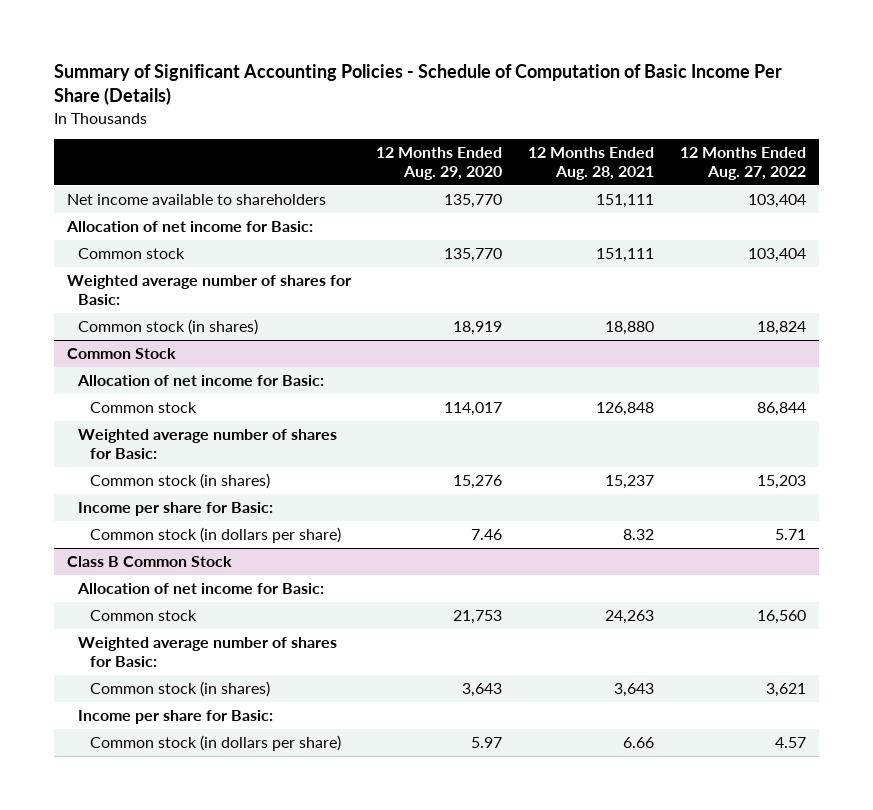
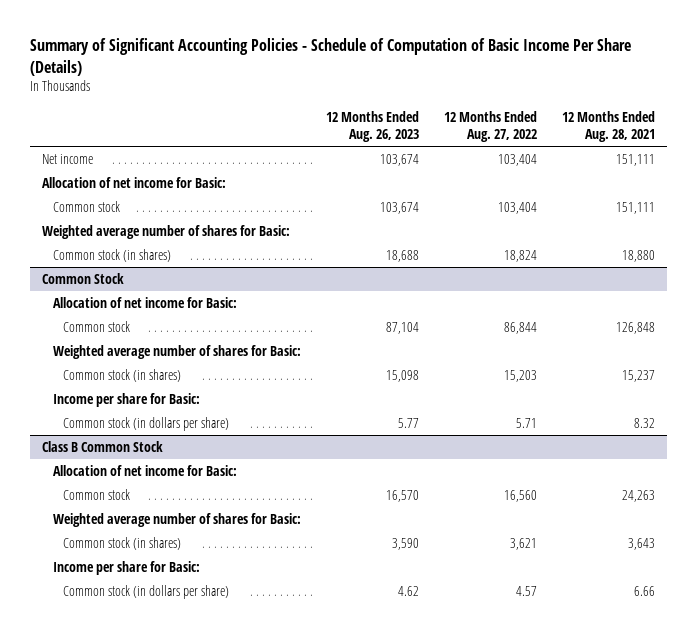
[376,147,503,181] 12 Months Ended Aug. 29, 2020 -> none
none -> [325,111,419,143] 12 Months Ended Aug. 26, 2023
[66,193,326,205] Net income available to shareholders -> [42,153,94,164] Net income

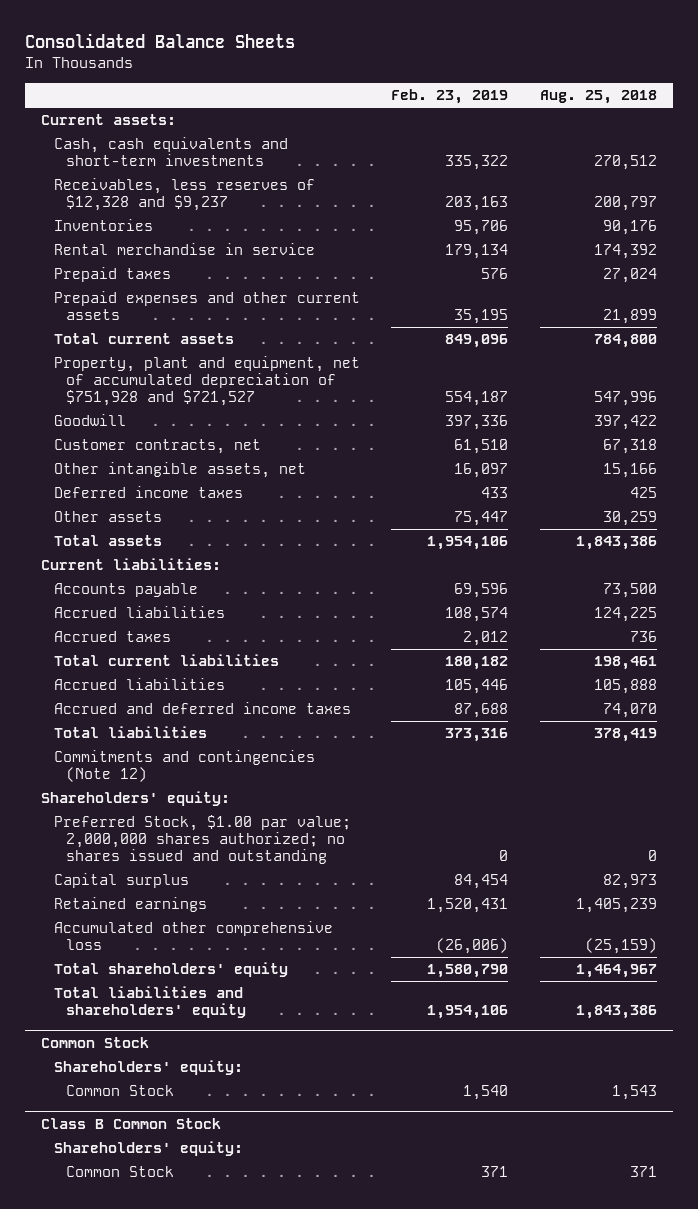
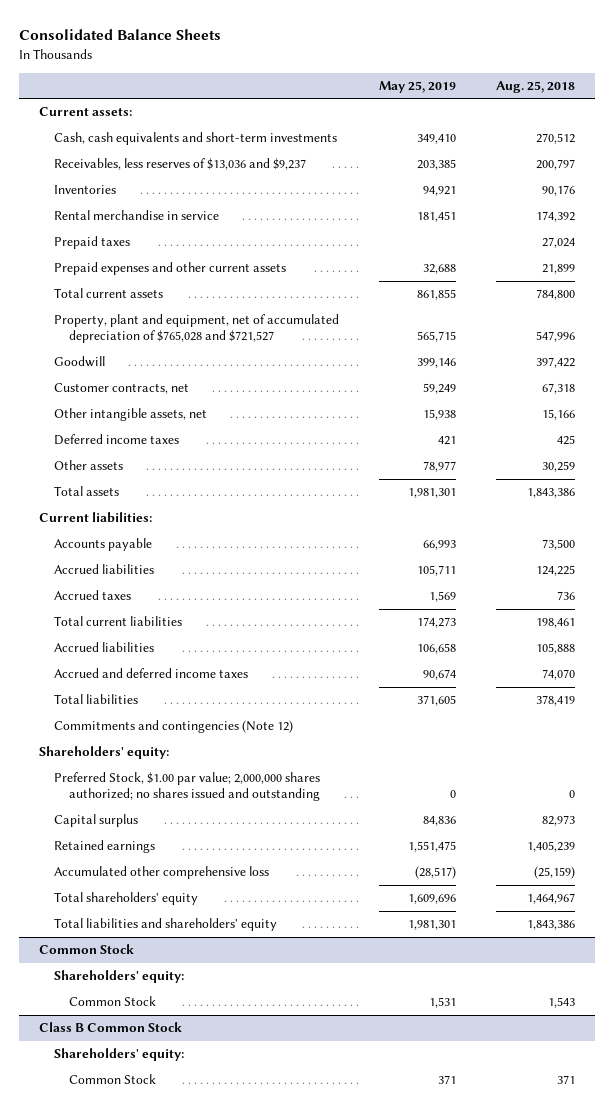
[391,89,509,105] Feb. 23, 2019 -> none
none -> [379,80,457,93] May 25, 2019
[53,178,315,212] Receivables, less reserves of $12,328 and $9,237 -> [54,158,307,171] Receivables, less reserves of $13,036 and $9,237
[53,356,360,407] Property, plant and equipment, net of accumulated depreciation of $751,928 and $721,527 -> [54,314,340,344] Property, plant and equipment, net of accumulated depreciation of $765,028 and $721,527

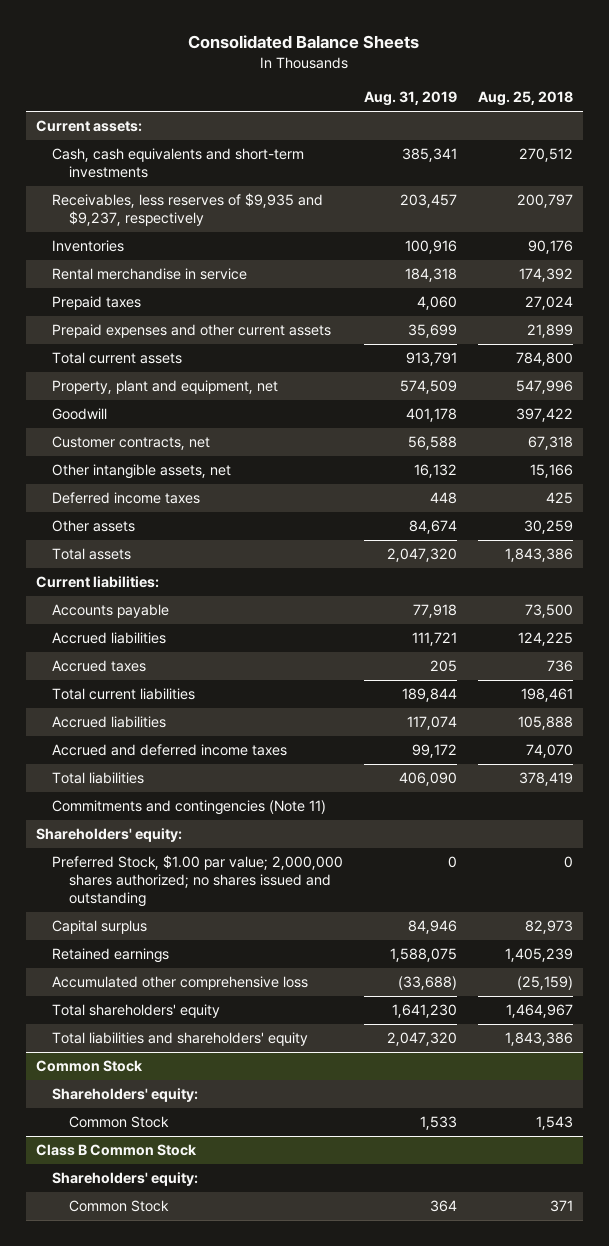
[379,80,457,93] May 25, 2019 -> none
none -> [364,91,458,107] Aug. 31, 2019
[54,158,307,171] Receivables, less reserves of $13,036 and $9,237 -> [52,193,324,227] Receivables, less reserves of $9,935 and $9,237, respectively
[54,314,340,344] Property, plant and equipment, net of accumulated depreciation of $765,028 and $721,527 -> [52,380,279,395] Property, plant and equipment, net
[54,720,294,734] Commitments and contingencies (Note 12) -> [52,800,327,816] Commitments and contingencies (Note 11)

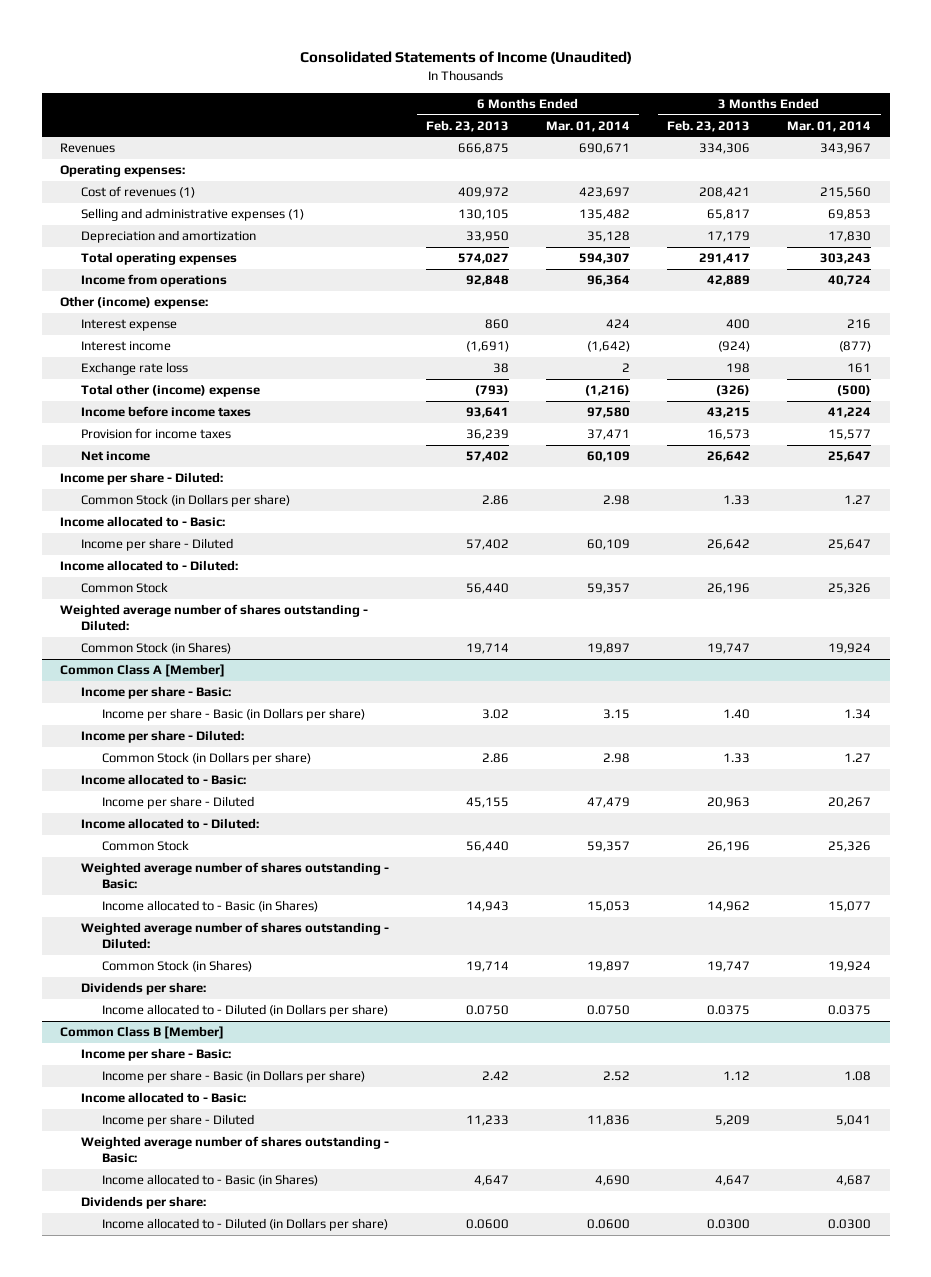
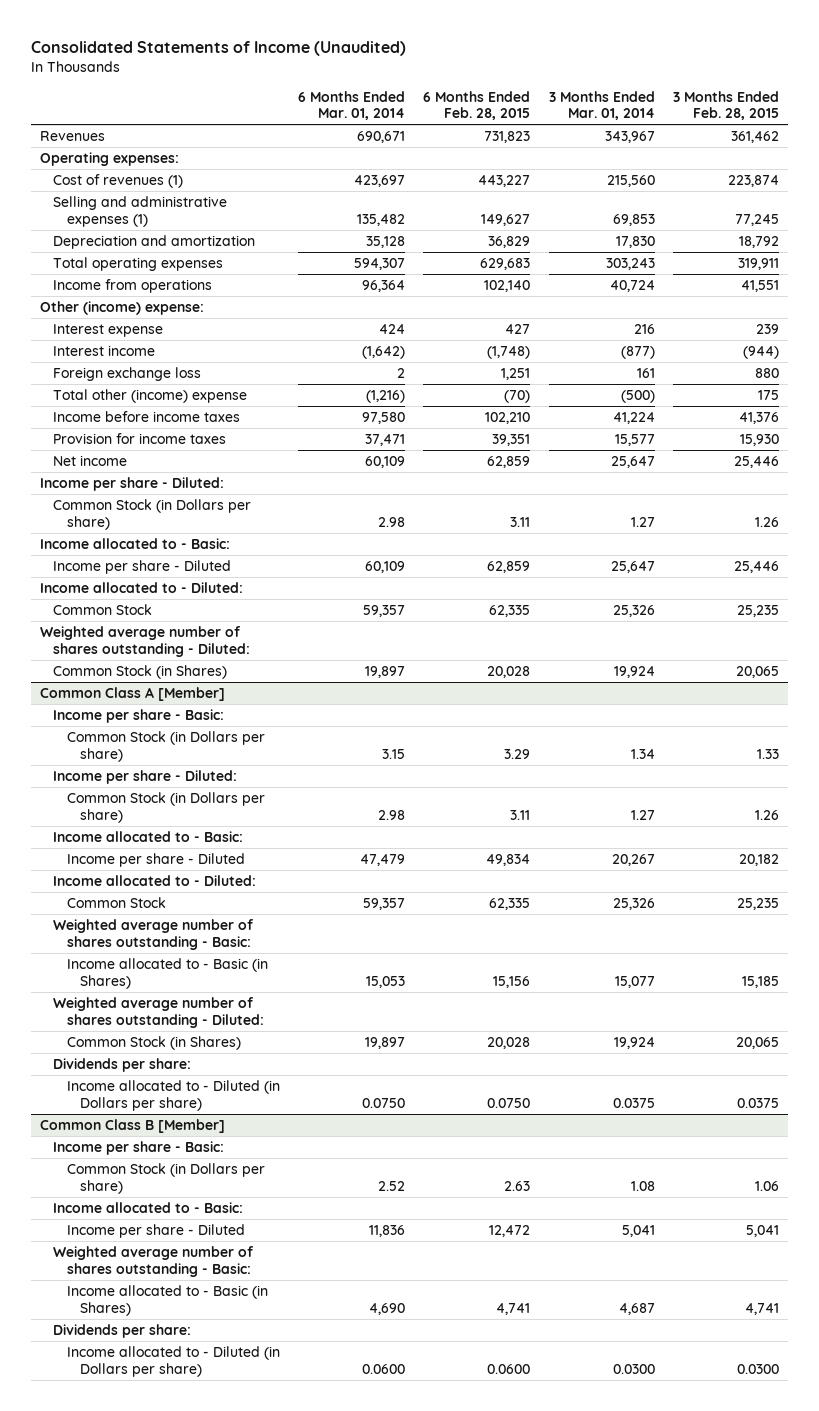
[426,119,510,132] Feb. 23, 2013 -> none
[667,119,751,132] Feb. 23, 2013 -> none
none -> [423,90,531,121] 6 Months Ended Feb. 28, 2015
none -> [672,90,779,121] 3 Months Ended Feb. 28, 2015
[81,362,189,376] Exchange rate loss -> [53,366,202,381] Foreign exchange loss
[102,708,366,722] Income per share - Basic (in Dollars per share) -> [66,730,265,762] Common Stock (in Dollars per share)
[102,1070,366,1084] Income per share - Basic (in Dollars per share) -> [66,1162,265,1194] Common Stock (in Dollars per share)

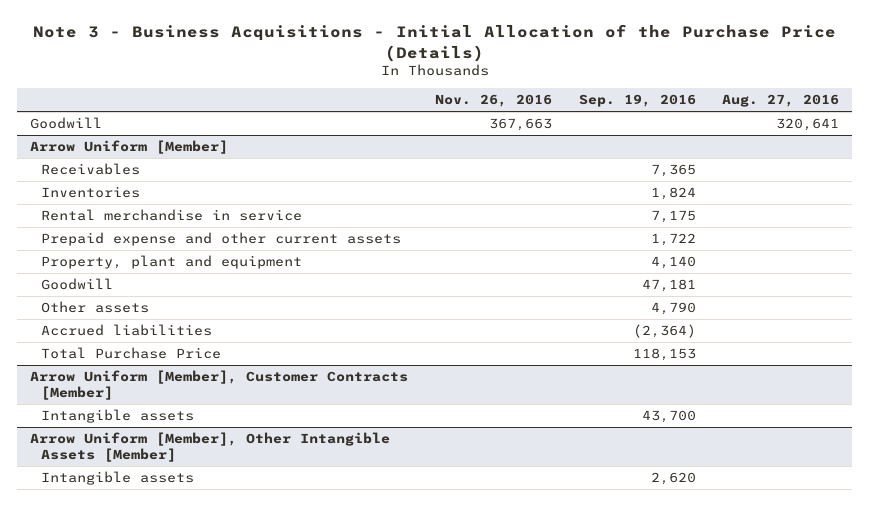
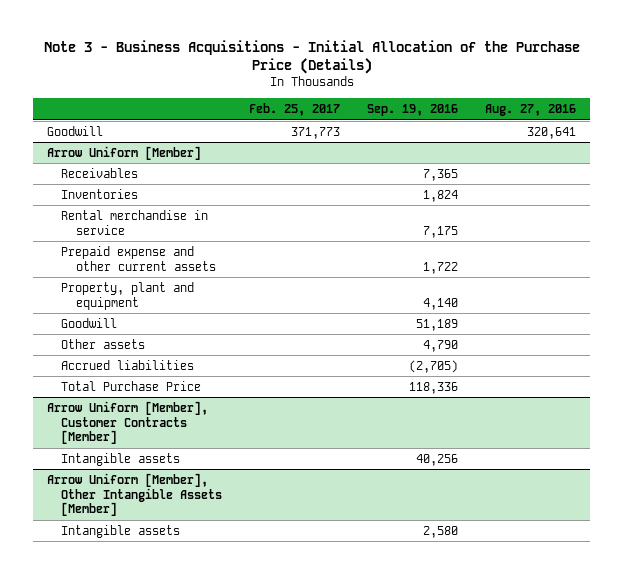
[435,94,553,108] Nov. 26, 2016 -> none
none -> [249,103,341,117] Feb. 25, 2017
[641,278,696,292] 47,181 -> [416,318,459,331] 51,189
[632,323,696,338] (2,364) -> [409,359,459,373] (2,705)
[632,347,696,361] 118,153 -> [409,381,459,394] 118,336
[641,409,696,423] 43,700 -> [416,453,459,466] 40,256
[650,471,696,485] 2,620 -> [423,525,459,538] 2,580

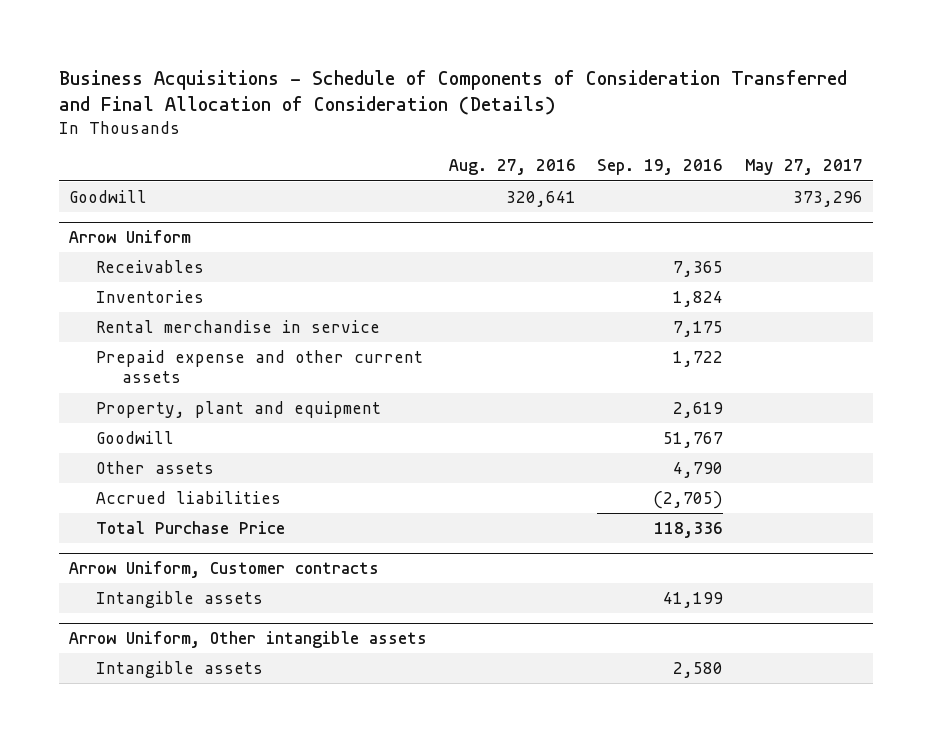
[43,39,580,75] Note 3 - Business Acquisitions - Initial Allocation of the Purchase Price (Details) -> [58,69,847,115] Business Acquisitions - Schedule of Components of Consideration Transferred and Final Allocation of Consideration (Details)
[249,103,341,117] Feb. 25, 2017 -> none
none -> [744,159,863,176] May 27, 2017
[46,145,201,160] Arrow Uniform [Member] -> [69,230,192,244] Arrow Uniform
[423,297,459,310] 4,140 -> [673,401,724,418] 2,619
[416,318,459,331] 51,189 -> [663,431,724,448] 51,767
[46,400,208,445] Arrow Uniform [Member], Customer Contracts [Member] -> [69,561,380,579] Arrow Uniform, Customer contracts
[416,453,459,466] 40,256 -> [663,591,724,608] 41,199
[46,472,223,517] Arrow Uniform [Member], Other Intangible Assets [Member] -> [69,631,428,649] Arrow Uniform, Other intangible assets

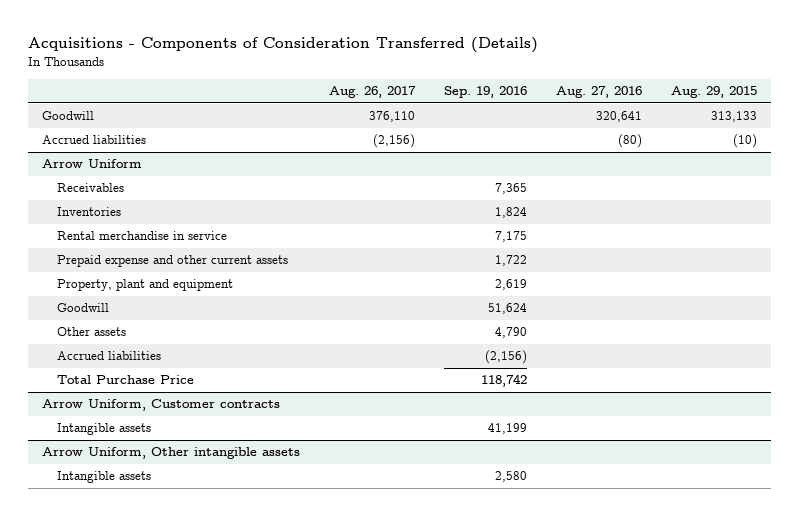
[58,69,847,115] Business Acquisitions - Schedule of Components of Consideration Transferred and Final Allocation of Consideration (Details) -> [27,37,538,54] Acquisitions - Components of Consideration Transferred (Details)
[744,159,863,176] May 27, 2017 -> none
none -> [329,86,417,99] Aug. 26, 2017
none -> [670,86,757,99] Aug. 29, 2015
none -> [42,135,147,145] Accrued liabilities
[663,431,724,448] 51,767 -> [487,303,527,315] 51,624
[653,490,724,509] (2,705) -> [484,350,527,365] (2,156)
[654,521,724,538] 118,336 -> [480,374,527,388] 118,742

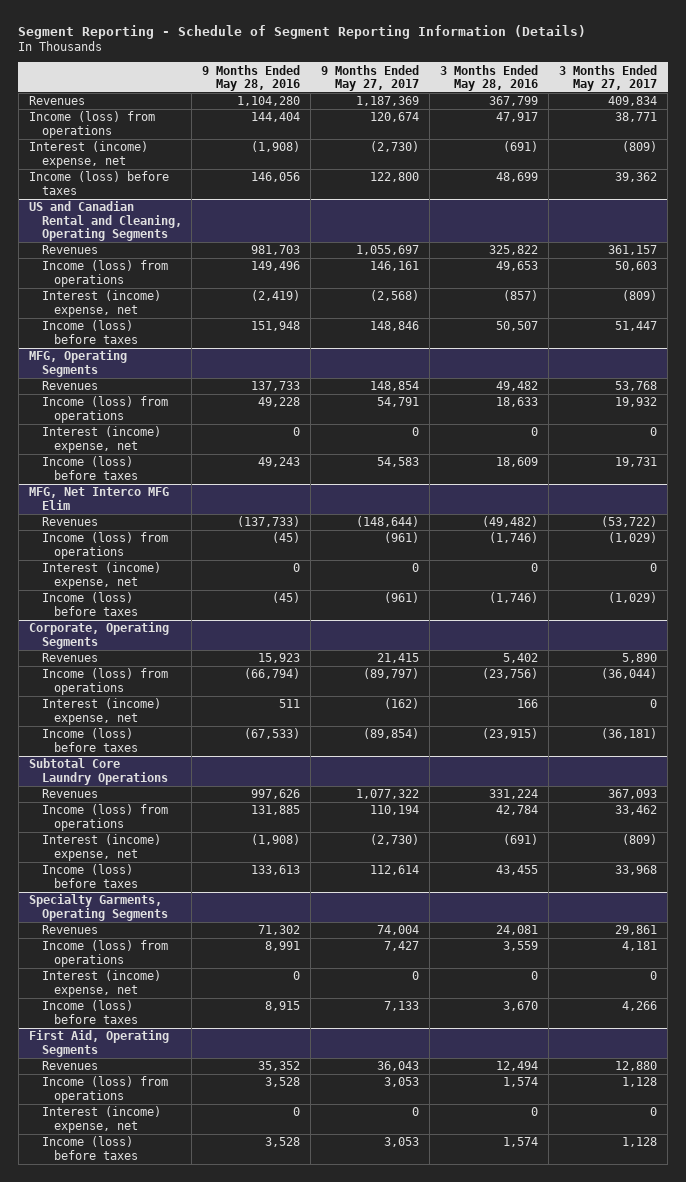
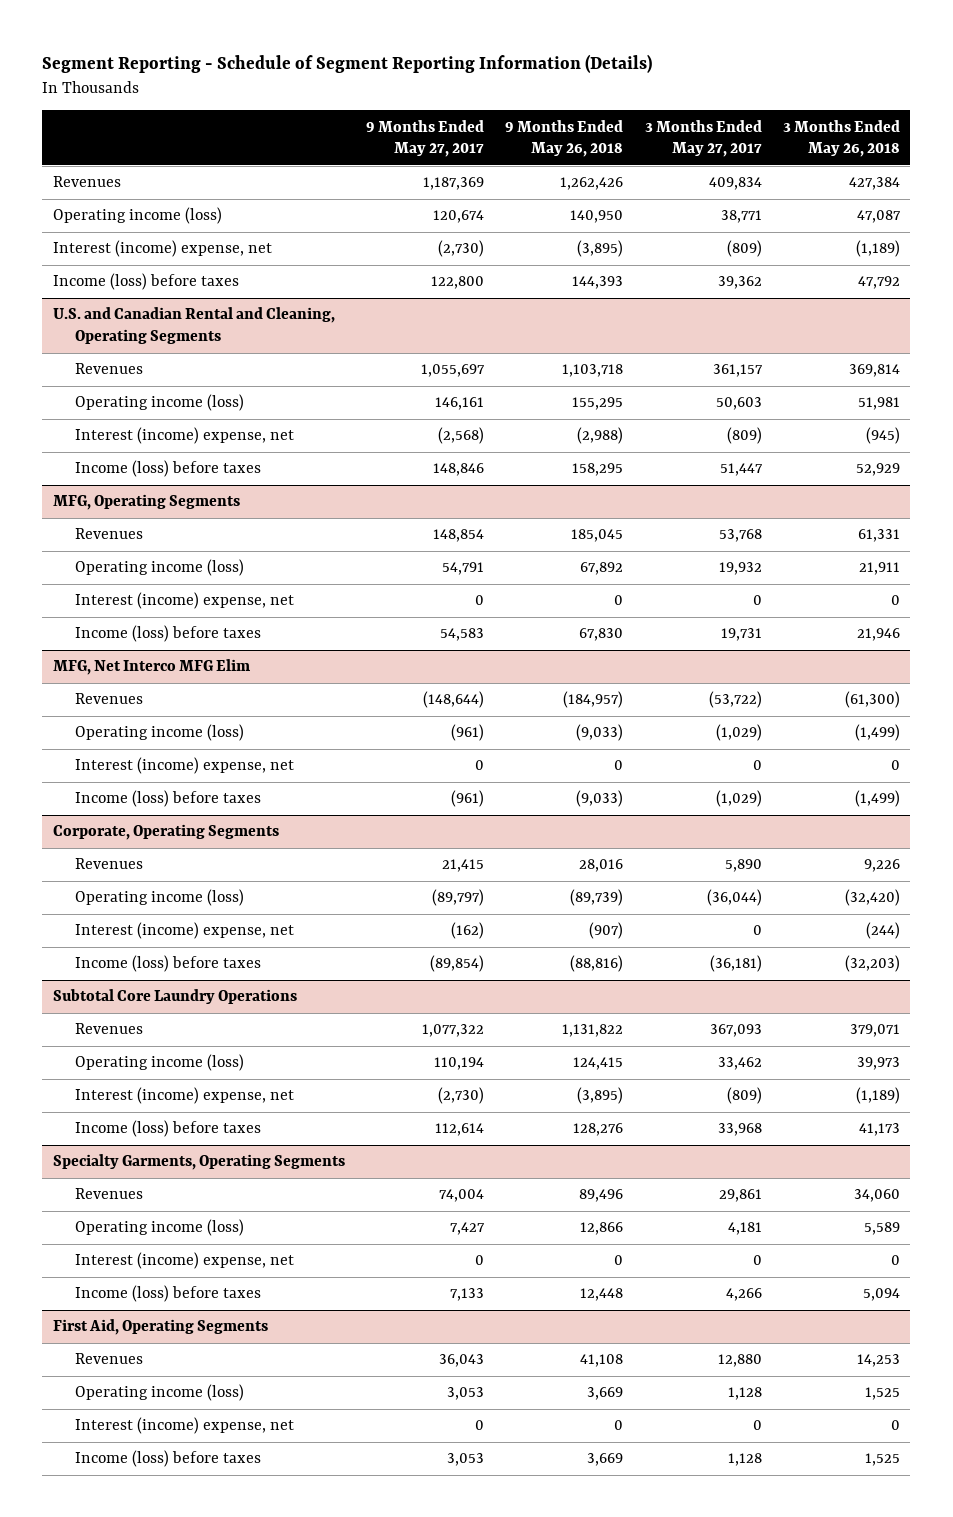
[202,64,301,91] 9 Months Ended May 28, 2016 -> none
[440,64,539,91] 3 Months Ended May 28, 2016 -> none
none -> [505,119,624,158] 9 Months Ended May 26, 2018
none -> [782,119,900,158] 3 Months Ended May 26, 2018
[28,111,155,138] Income (loss) from operations -> [52,207,222,225] Operating income (loss)
[28,201,182,241] US and Canadian Rental and Cleaning, Operating Segments -> [52,307,335,345] U.S. and Canadian Rental and Cleaning, Operating Segments
[41,260,168,287] Income (loss) from operations -> [74,394,244,412] Operating income (loss)
[41,396,168,423] Income (loss) from operations -> [74,559,244,577] Operating income (loss)
[41,532,168,559] Income (loss) from operations -> [74,724,244,742] Operating income (loss)
[41,668,168,695] Income (loss) from operations -> [74,889,244,907] Operating income (loss)
[41,804,168,831] Income (loss) from operations -> [74,1054,244,1072] Operating income (loss)
[41,940,168,967] Income (loss) from operations -> [74,1219,244,1237] Operating income (loss)
[41,1076,168,1103] Income (loss) from operations -> [74,1384,244,1402] Operating income (loss)

